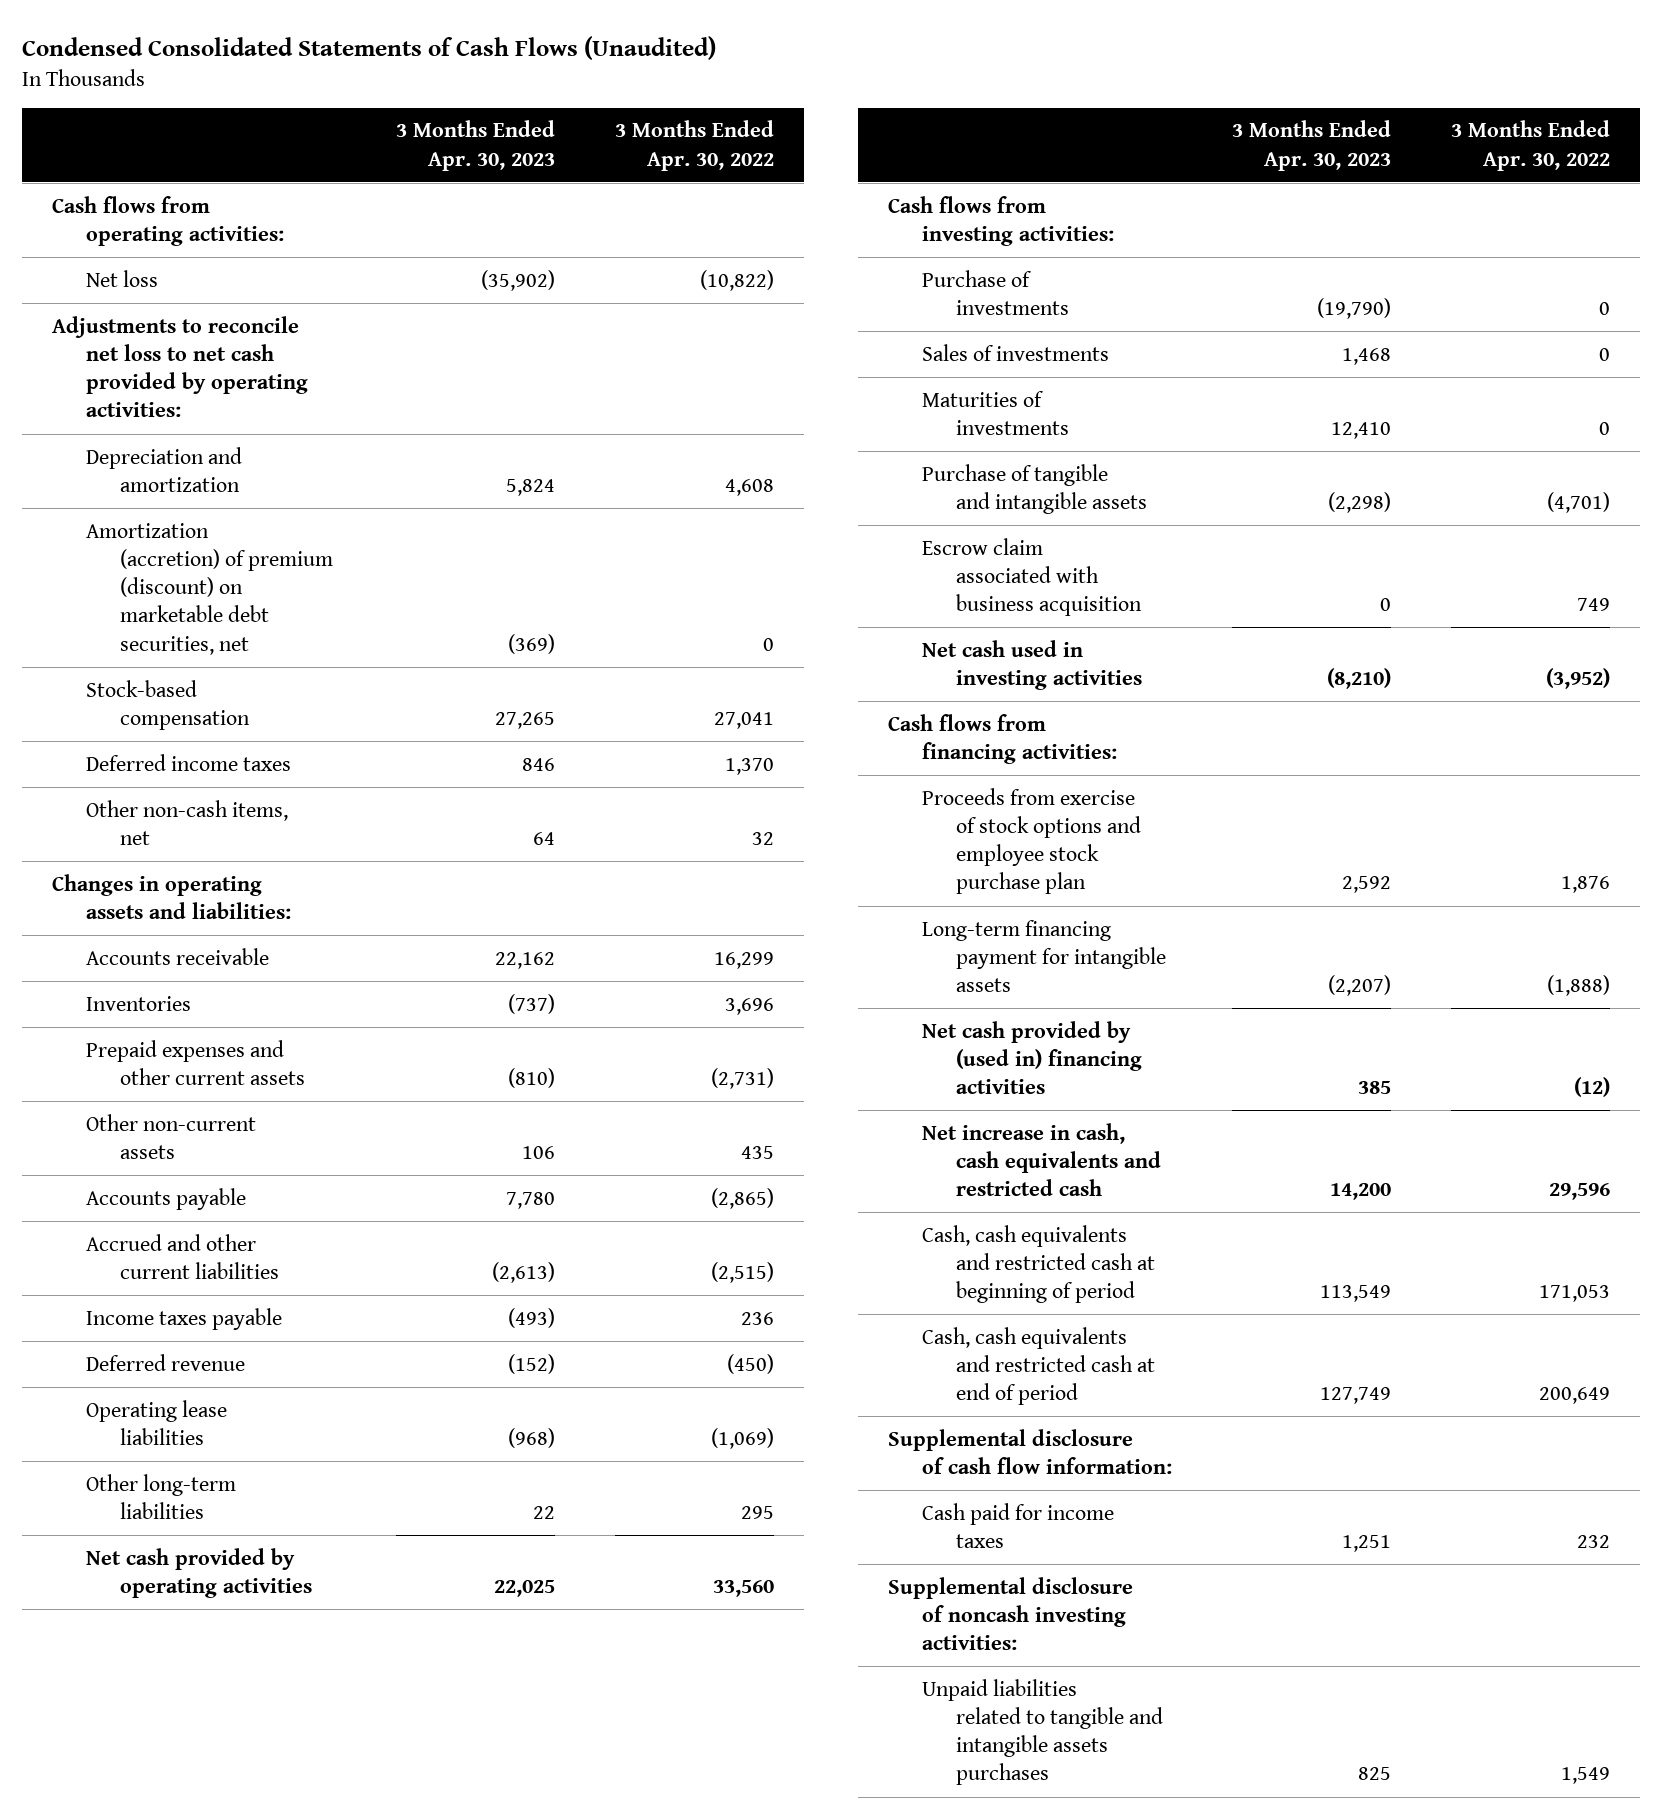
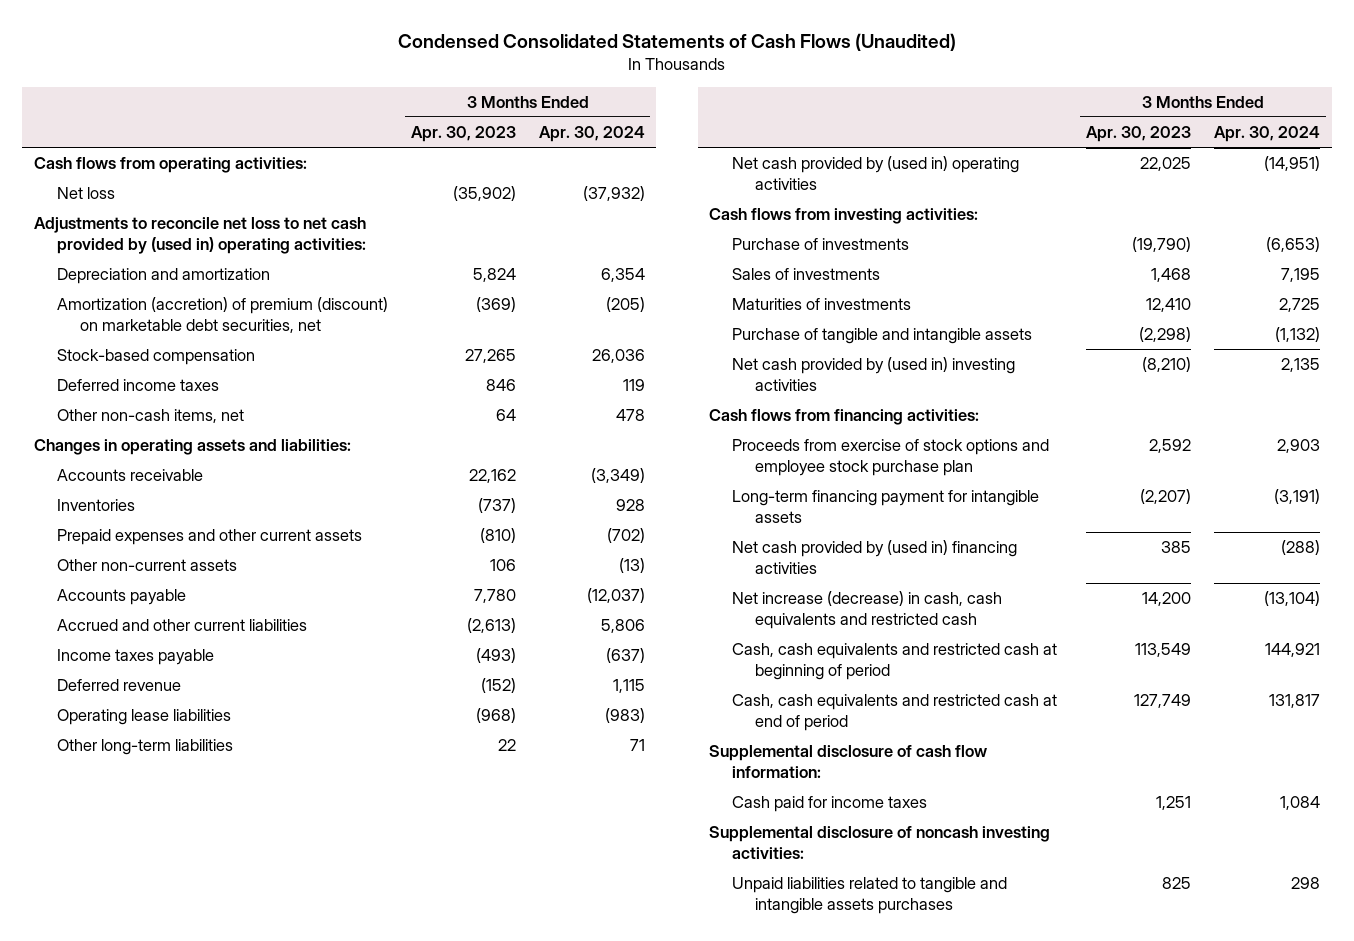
[614,120,774,171] 3 Months Ended Apr. 30, 2022 -> none
none -> [538,126,645,143] Apr. 30, 2024
[52,315,308,418] Adjustments to reconcile net loss to net cash provided by operating activities: -> [33,217,366,254] Adjustments to reconcile net loss to net cash provided by (used in) operating activities:
[85,1547,312,1598] Net cash provided by operating activities -> [732,156,1020,190] Net cash provided by (used in) operating activities
[922,537,1142,617] Escrow claim associated with business acquisition -> none
[922,639,1142,690] Net cash used in investing activities -> [732,357,1016,391] Net cash provided by (used in) investing activities
[922,1122,1161,1197] Net increase in cash, cash equivalents and restricted cash -> [732,591,1003,629] Net increase (decrease) in cash, cash equivalents and restricted cash

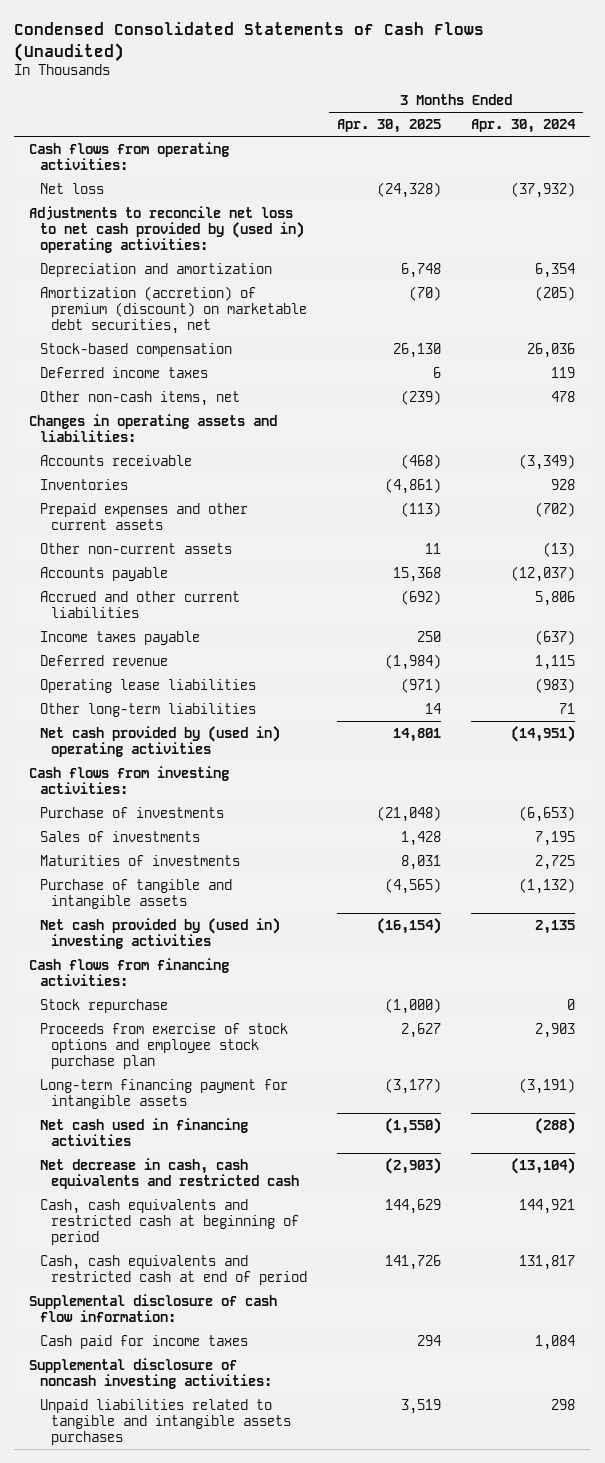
[410,126,516,143] Apr. 30, 2023 -> none
none -> [337,119,442,134] Apr. 30, 2025
none -> [40,998,169,1013] Stock repurchase
[732,540,1018,574] Net cash provided by (used in) financing activities -> [40,1117,249,1146] Net cash used in financing activities
[732,591,1003,629] Net increase (decrease) in cash, cash equivalents and restricted cash -> [40,1157,299,1189] Net decrease in cash, cash equivalents and restricted cash

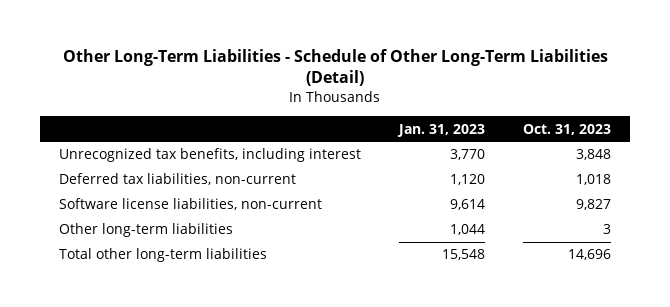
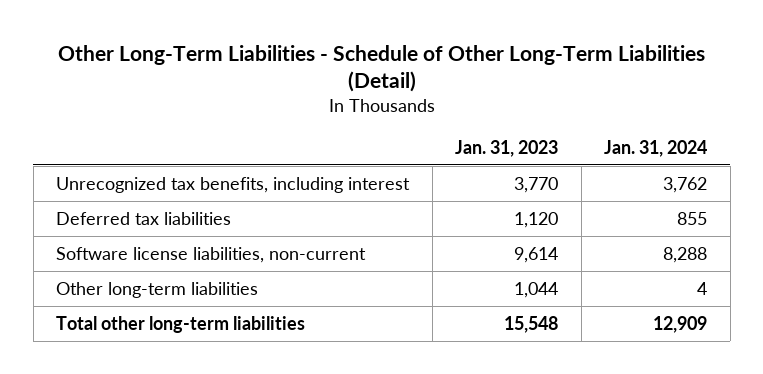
[523,123,612,135] Oct. 31, 2023 -> none
none -> [604,139,708,157] Jan. 31, 2024
[58,173,296,186] Deferred tax liabilities, non-current -> [56,211,232,225] Deferred tax liabilities

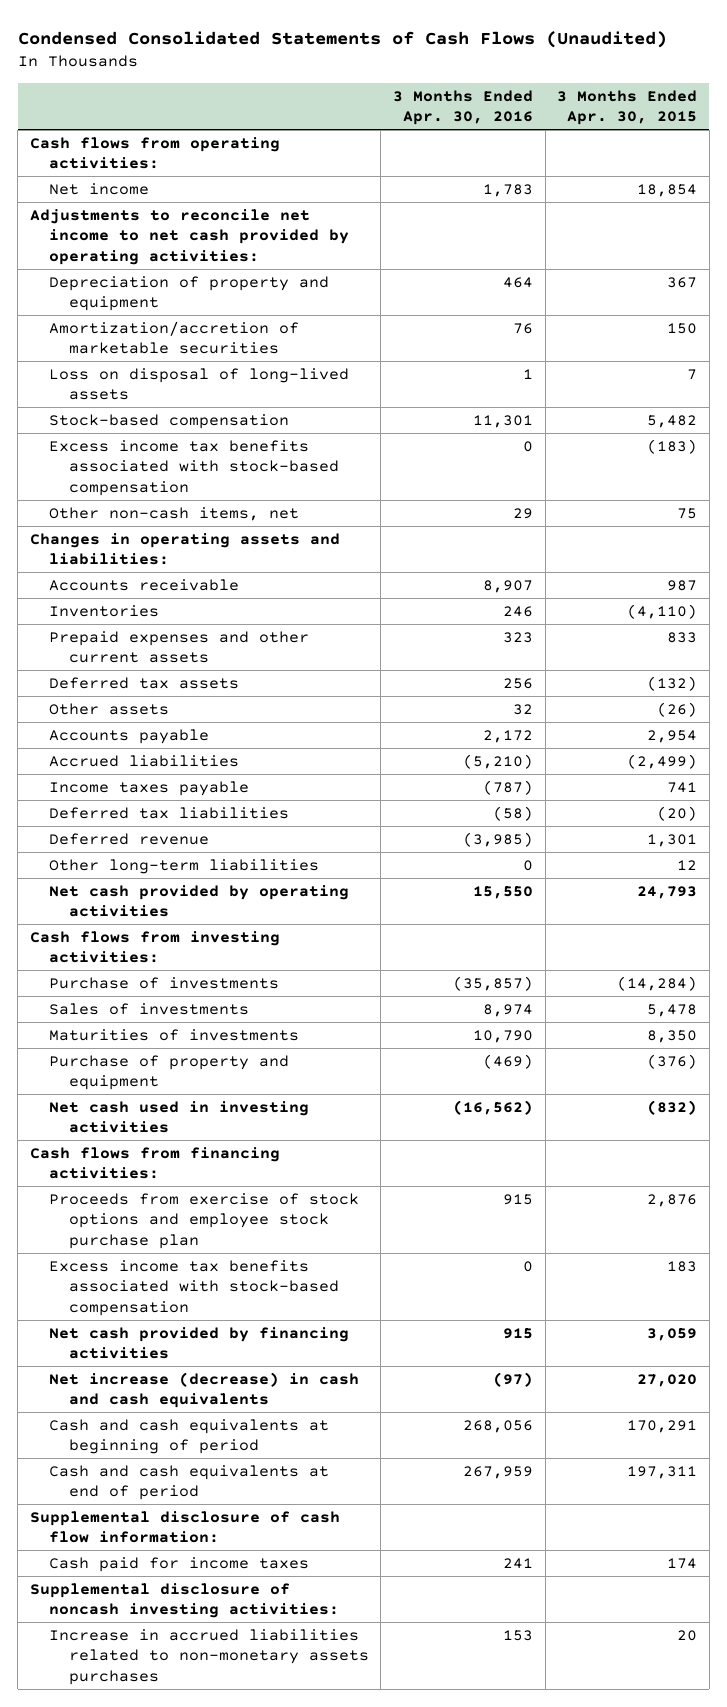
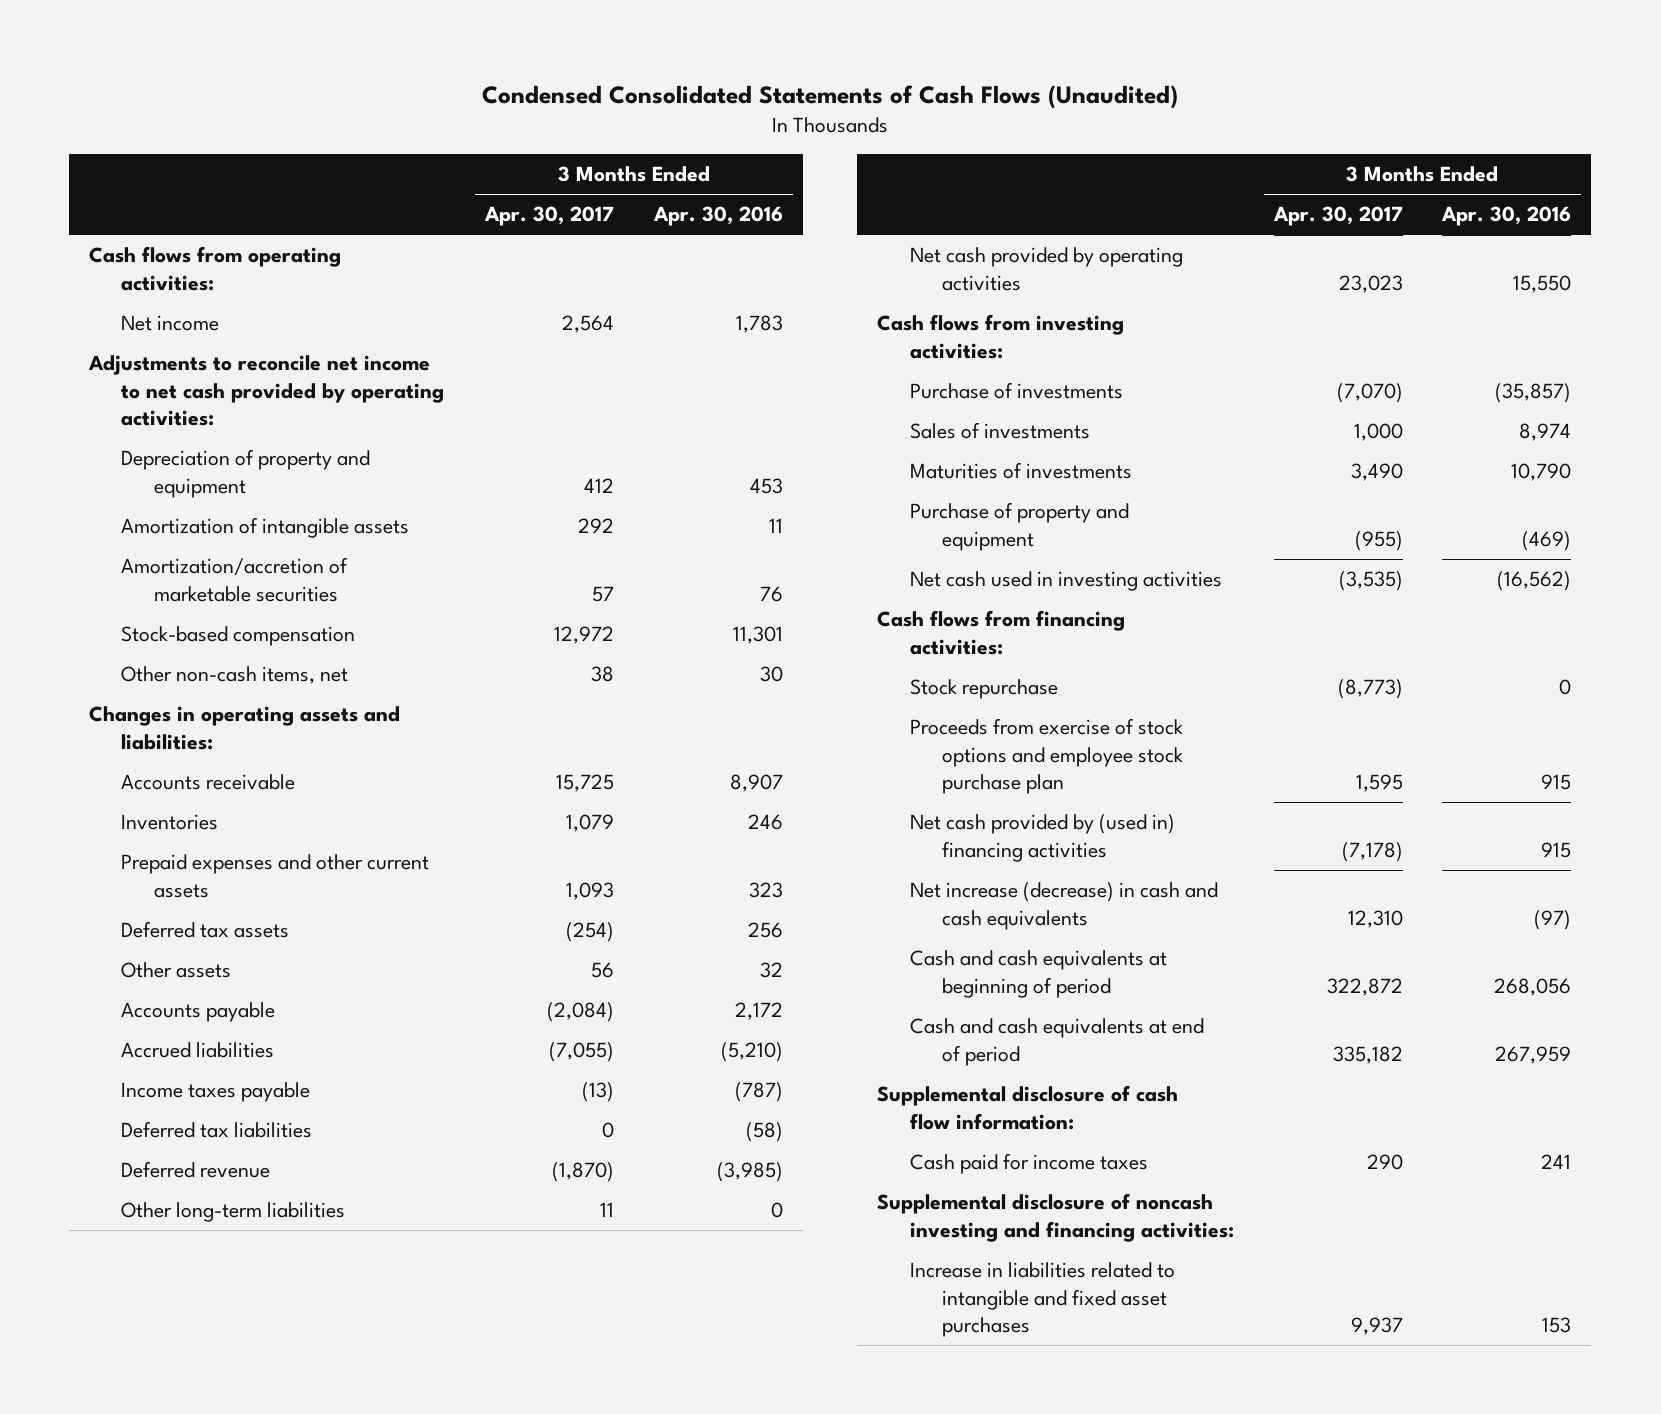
[557,89,698,126] 3 Months Ended Apr. 30, 2015 -> none
none -> [484,206,615,227] Apr. 30, 2017
[503,276,534,288] 464 -> [750,477,784,494] 453
none -> [121,517,410,539] Amortization of intangible assets
[49,367,350,401] Loss on disposal of long-lived assets -> none
[49,439,339,496] Excess income tax benefits associated with stock-based compensation -> none
[513,507,534,519] 29 -> [760,666,784,683] 30
none -> [909,679,1058,700] Stock repurchase
[49,1259,339,1316] Excess income tax benefits associated with stock-based compensation -> none
[49,1326,350,1360] Net cash provided by financing activities -> [909,814,1175,862] Net cash provided by (used in) financing activities
[29,1582,340,1619] Supplemental disclosure of noncash investing activities: -> [877,1193,1234,1242] Supplemental disclosure of noncash investing and financing activities:
[49,1628,369,1685] Increase in accrued liabilities related to non-monetary assets purchases -> [909,1262,1175,1338] Increase in liabilities related to intangible and fixed asset purchases

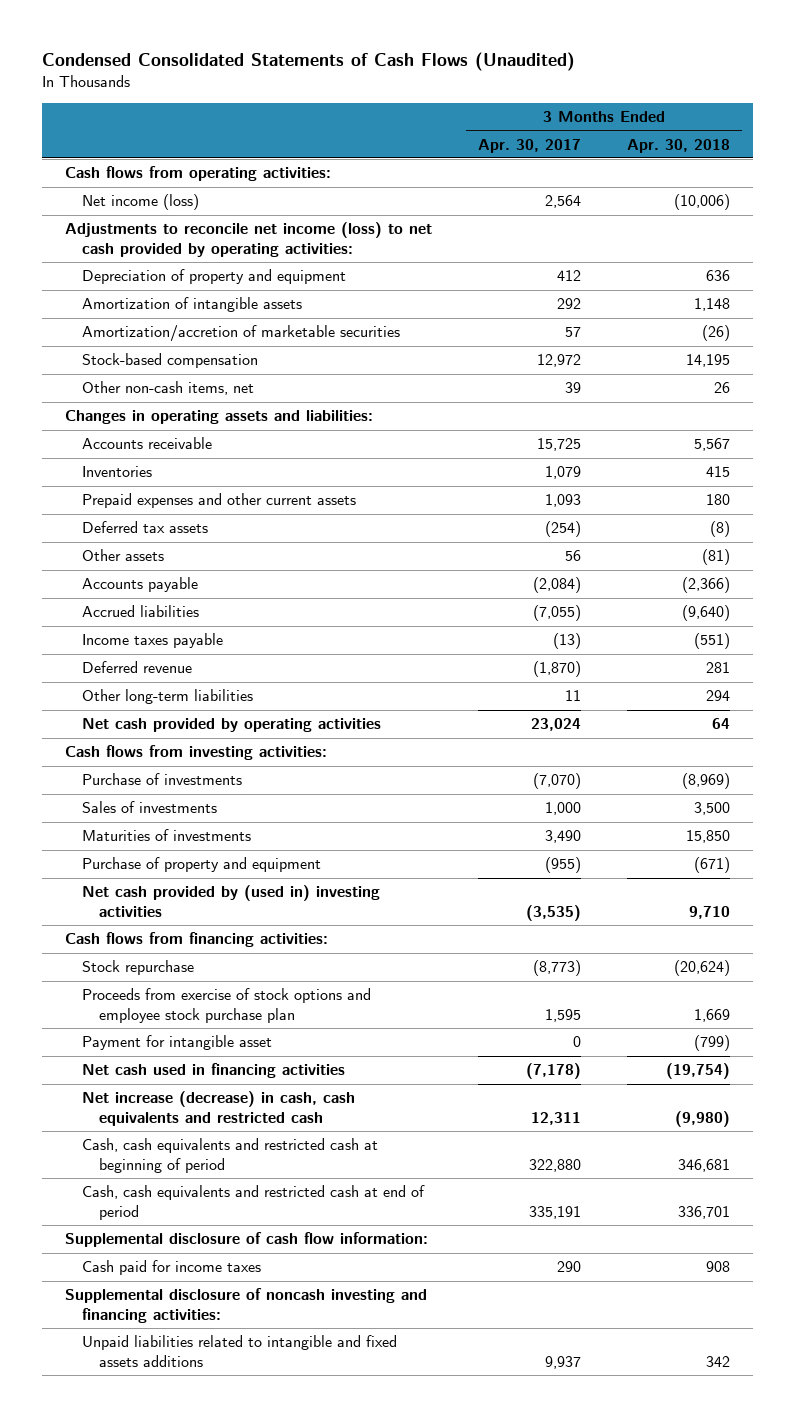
[653,206,784,227] Apr. 30, 2016 -> none
none -> [627,138,731,153] Apr. 30, 2018
[121,315,220,332] Net income -> [82,194,200,211] Net income (loss)
[88,355,445,427] Adjustments to reconcile net income to net cash provided by operating activities: -> [64,222,432,257] Adjustments to reconcile net income (loss) to net cash provided by operating activities:
[591,666,615,683] 38 -> [564,382,581,394] 39
[121,1121,313,1139] Deferred tax liabilities -> none
[1338,274,1403,293] 23,023 -> [530,718,581,732] 23,024
[909,571,1222,592] Net cash used in investing activities -> [82,885,381,917] Net cash provided by (used in) investing activities
none -> [82,1035,273,1051] Payment for intangible asset
[909,814,1175,862] Net cash provided by (used in) financing activities -> [82,1063,346,1079] Net cash used in financing activities
[909,882,1218,930] Net increase (decrease) in cash and cash equivalents -> [82,1091,356,1126] Net increase (decrease) in cash, cash equivalents and restricted cash
[1347,909,1403,928] 12,310 -> [530,1111,581,1125] 12,311
[909,950,1167,998] Cash and cash equivalents at beginning of period -> [82,1138,379,1173] Cash, cash equivalents and restricted cash at beginning of period
[1326,977,1403,996] 322,872 -> [528,1158,581,1172] 322,880
[909,1018,1204,1066] Cash and cash equivalents at end of period -> [82,1185,426,1220] Cash, cash equivalents and restricted cash at end of period
[1332,1045,1403,1064] 335,182 -> [528,1205,581,1219] 335,191
[909,1262,1175,1338] Increase in liabilities related to intangible and fixed asset purchases -> [82,1335,398,1367] Unpaid liabilities related to intangible and fixed assets additions

